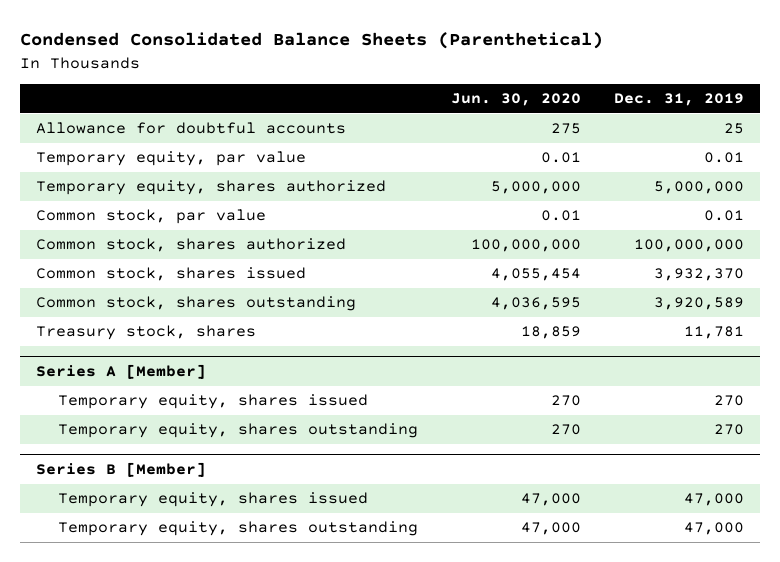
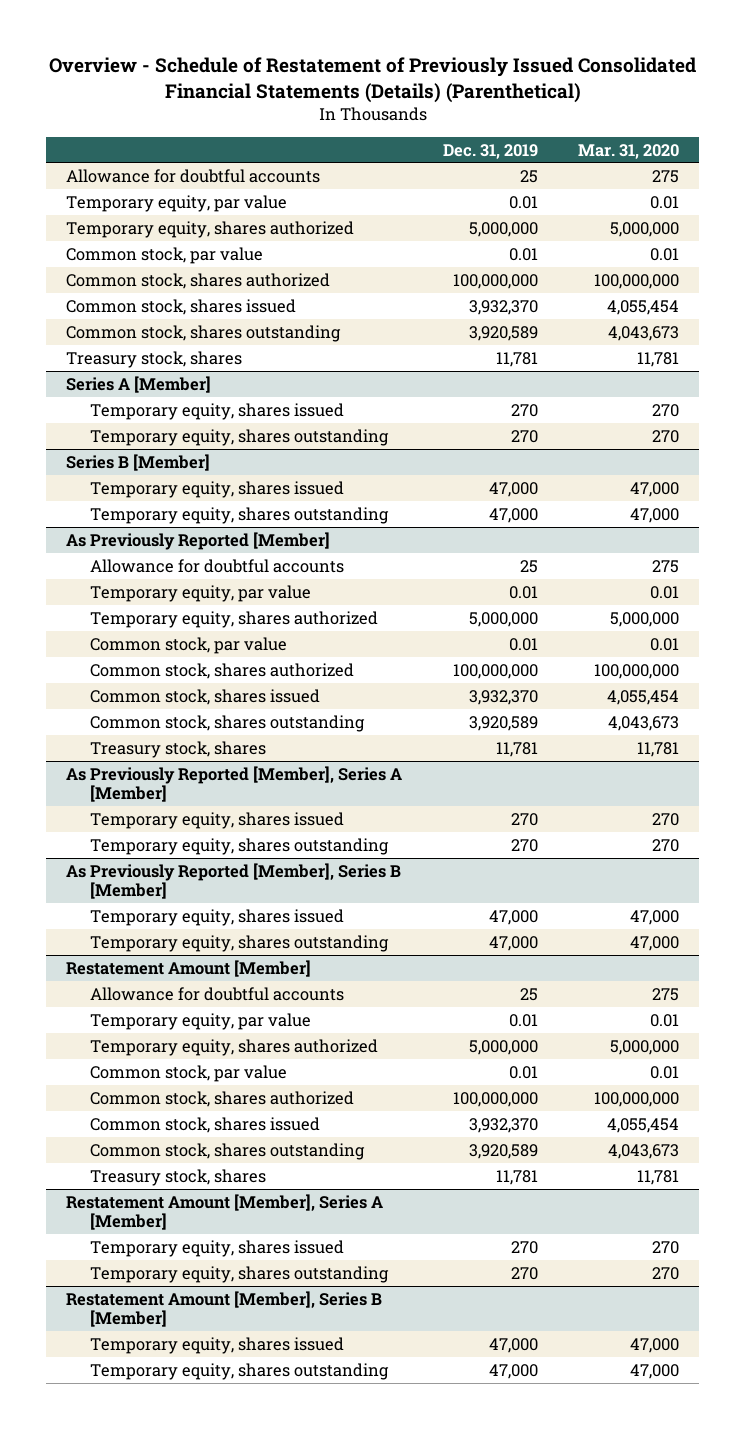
[19,32,603,50] Condensed Consolidated Balance Sheets (Parenthetical) -> [48,56,696,103] Overview - Schedule of Restatement of Previously Issued Consolidated Financial Statements (Details) (Parenthetical)
[450,93,581,107] Jun. 30, 2020 -> none
none -> [578,143,680,159] Mar. 31, 2020
none -> [66,531,331,550] As Previously Reported [Member]
none -> [89,558,344,573] Allowance for doubtful accounts
none -> [89,584,311,602] Temporary equity, par value
none -> [89,610,378,628] Temporary equity, shares authorized
none -> [89,636,287,654] Common stock, par value
none -> [89,662,354,679] Common stock, shares authorized
none -> [89,688,320,705] Common stock, shares issued
none -> [89,714,365,732] Common stock, shares outstanding
none -> [89,740,266,758] Treasury stock, shares
none -> [66,765,403,803] As Previously Reported [Member], Series A [Member]
none -> [89,811,344,829] Temporary equity, shares issued
none -> [89,837,389,855] Temporary equity, shares outstanding
none -> [66,862,402,900] As Previously Reported [Member], Series B [Member]
none -> [89,908,344,926] Temporary equity, shares issued
none -> [89,934,389,952] Temporary equity, shares outstanding
none -> [66,959,312,977] Restatement Amount [Member]
none -> [89,986,344,1001] Allowance for doubtful accounts
none -> [89,1012,311,1030] Temporary equity, par value
none -> [89,1038,378,1056] Temporary equity, shares authorized
none -> [89,1064,287,1082] Common stock, par value
none -> [89,1090,354,1107] Common stock, shares authorized
none -> [89,1116,320,1133] Common stock, shares issued
none -> [89,1142,365,1160] Common stock, shares outstanding
none -> [89,1168,266,1186] Treasury stock, shares
none -> [66,1193,384,1231] Restatement Amount [Member], Series A [Member]
none -> [89,1239,344,1257] Temporary equity, shares issued
none -> [89,1265,389,1283] Temporary equity, shares outstanding
none -> [66,1290,383,1328] Restatement Amount [Member], Series B [Member]
none -> [89,1336,344,1354] Temporary equity, shares issued
none -> [89,1362,389,1380] Temporary equity, shares outstanding

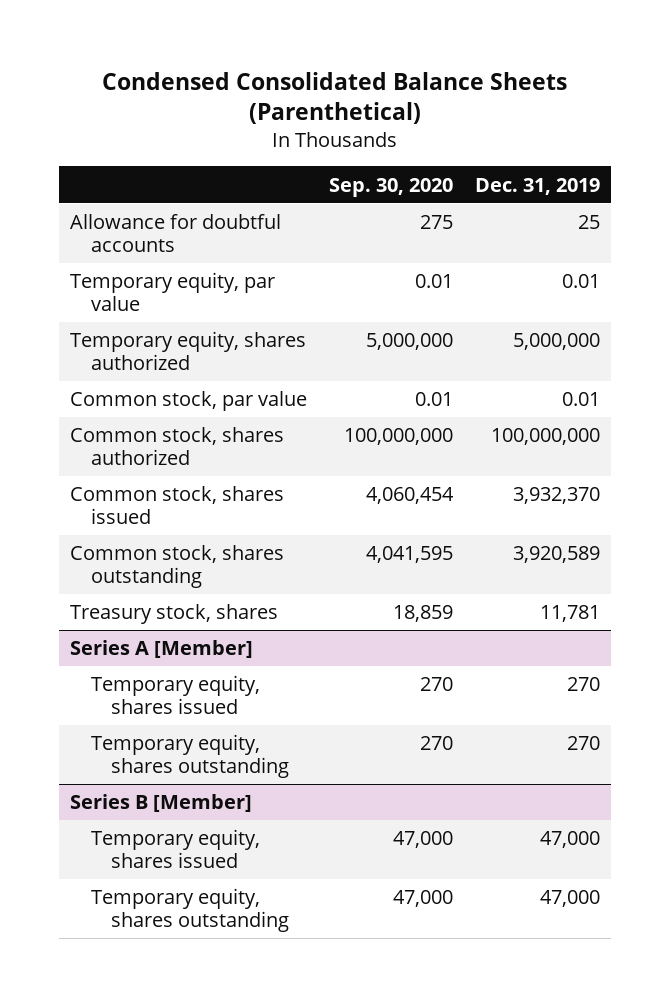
[48,56,696,103] Overview - Schedule of Restatement of Previously Issued Consolidated Financial Statements (Details) (Parenthetical) -> [102,71,568,125] Condensed Consolidated Balance Sheets (Parenthetical)
[578,143,680,159] Mar. 31, 2020 -> none
none -> [329,177,454,197] Sep. 30, 2020
[66,531,331,550] As Previously Reported [Member] -> none
[89,558,344,573] Allowance for doubtful accounts -> none
[89,584,311,602] Temporary equity, par value -> none
[89,610,378,628] Temporary equity, shares authorized -> none
[89,636,287,654] Common stock, par value -> none
[89,662,354,679] Common stock, shares authorized -> none
[89,688,320,705] Common stock, shares issued -> none
[89,714,365,732] Common stock, shares outstanding -> none
[89,740,266,758] Treasury stock, shares -> none
[66,765,403,803] As Previously Reported [Member], Series A [Member] -> none
[89,811,344,829] Temporary equity, shares issued -> none
[89,837,389,855] Temporary equity, shares outstanding -> none
[66,862,402,900] As Previously Reported [Member], Series B [Member] -> none
[89,908,344,926] Temporary equity, shares issued -> none
[89,934,389,952] Temporary equity, shares outstanding -> none
[66,959,312,977] Restatement Amount [Member] -> none
[89,986,344,1001] Allowance for doubtful accounts -> none
[89,1012,311,1030] Temporary equity, par value -> none
[89,1038,378,1056] Temporary equity, shares authorized -> none
[89,1064,287,1082] Common stock, par value -> none
[89,1090,354,1107] Common stock, shares authorized -> none
[89,1116,320,1133] Common stock, shares issued -> none
[89,1142,365,1160] Common stock, shares outstanding -> none
[89,1168,266,1186] Treasury stock, shares -> none
[66,1193,384,1231] Restatement Amount [Member], Series A [Member] -> none
[89,1239,344,1257] Temporary equity, shares issued -> none
[89,1265,389,1283] Temporary equity, shares outstanding -> none
[66,1290,383,1328] Restatement Amount [Member], Series B [Member] -> none
[89,1336,344,1354] Temporary equity, shares issued -> none
[89,1362,389,1380] Temporary equity, shares outstanding -> none

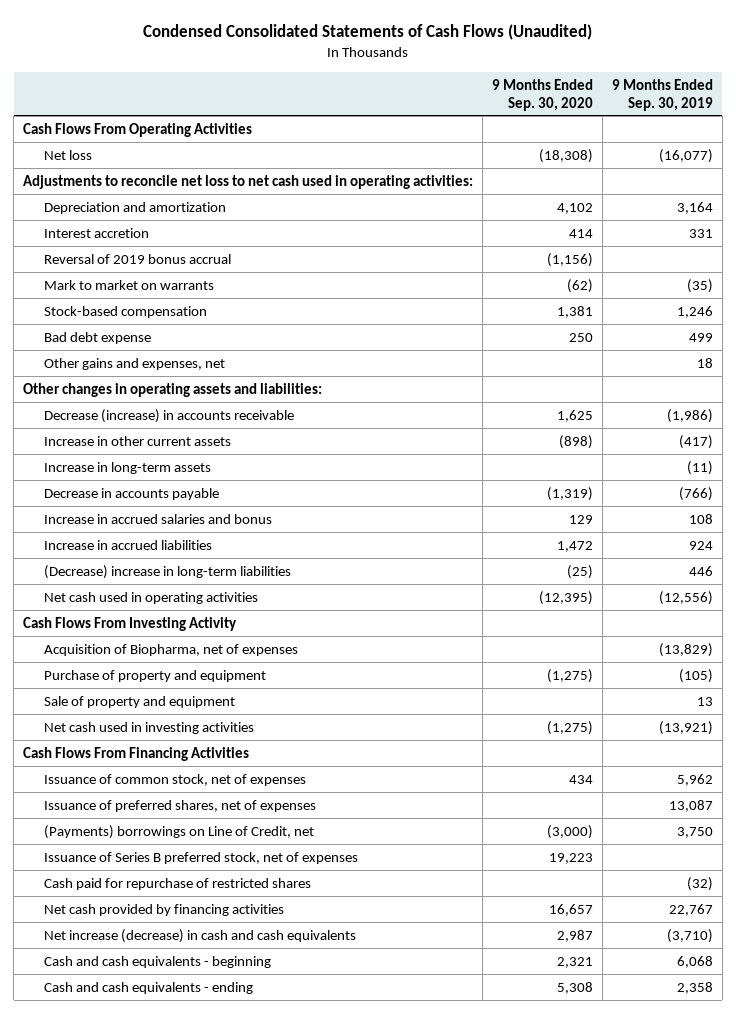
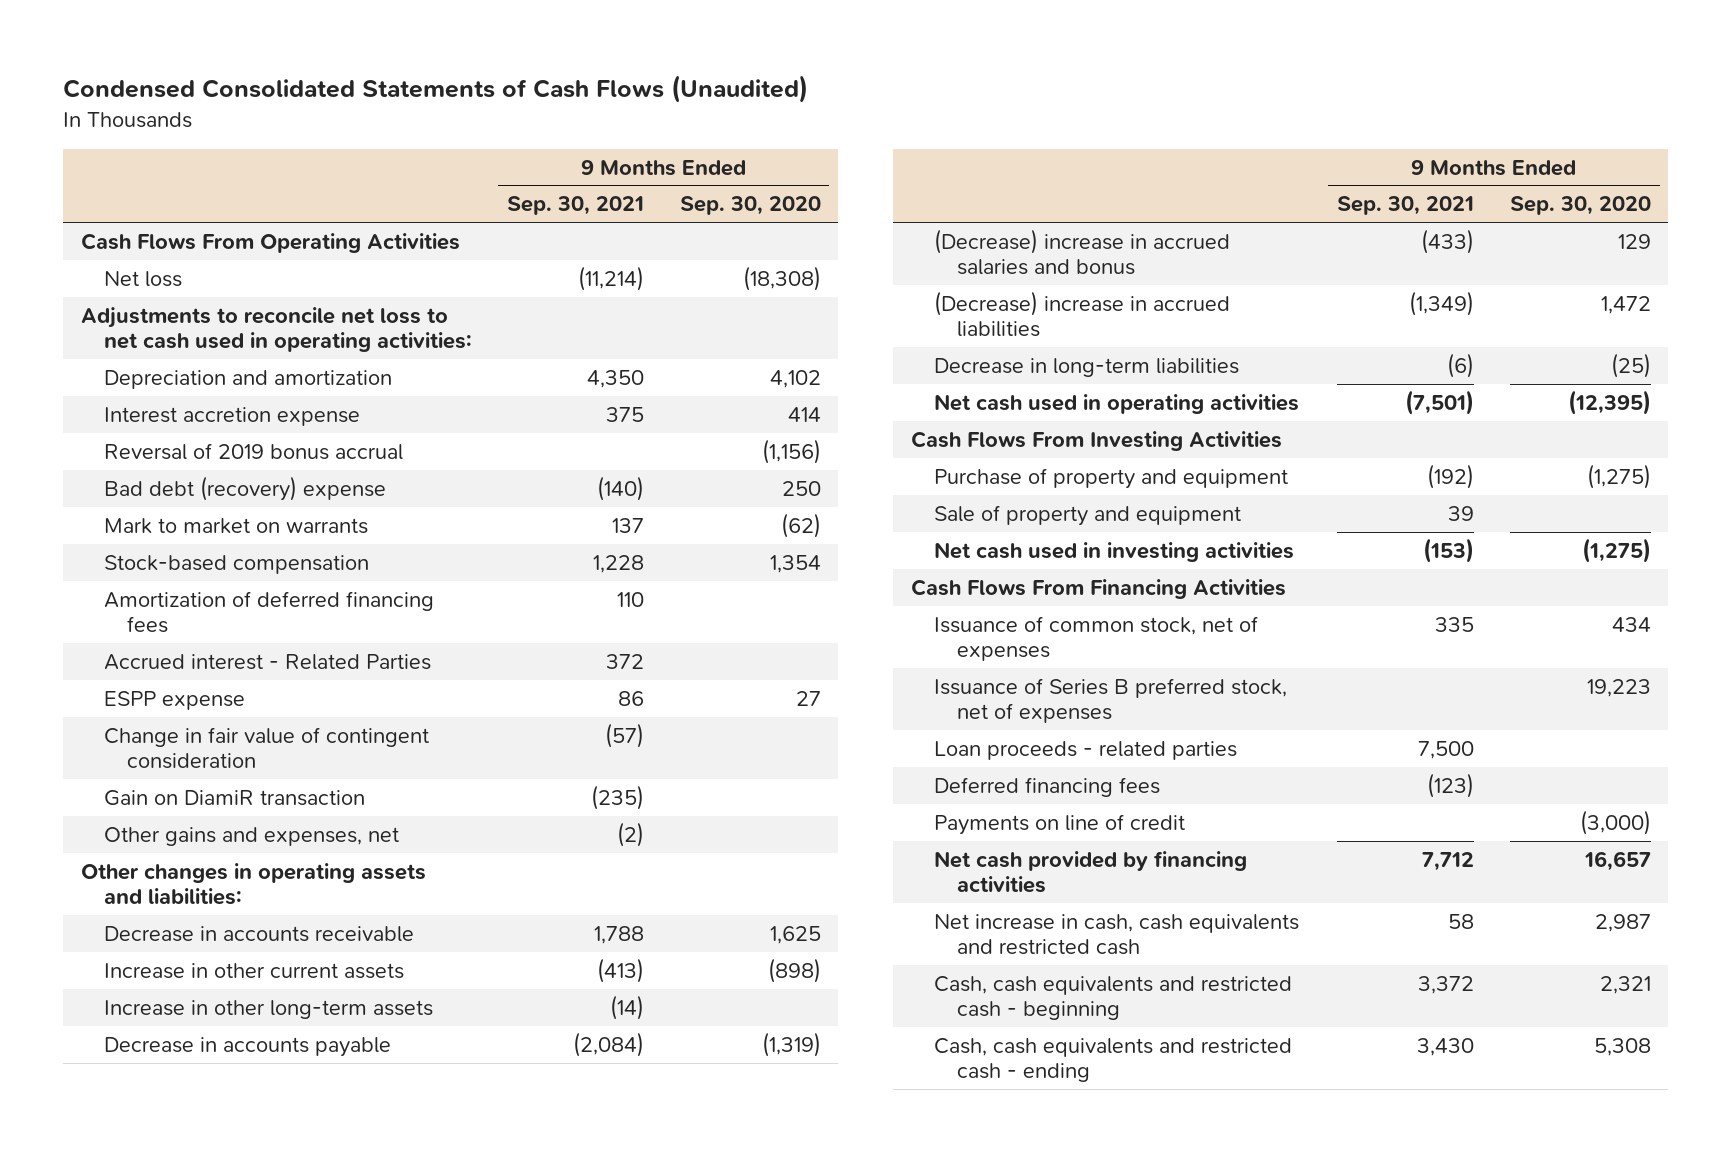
[611,78,713,111] 9 Months Ended Sep. 30, 2019 -> none
none -> [507,196,645,216] Sep. 30, 2021
[43,227,149,238] Interest accretion -> [103,406,360,426] Interest accretion expense
none -> [103,475,386,501] Bad debt (recovery) expense
[43,331,151,344] Bad debt expense -> none
[556,305,593,318] 1,381 -> [769,554,821,573] 1,354
none -> [103,590,434,634] Amortization of deferred financing fees
none -> [103,653,431,670] Accrued interest - Related Parties
none -> [103,690,245,710] ESPP expense
none -> [103,726,429,770] Change in fair value of contingent consideration
none -> [103,789,365,806] Gain on DiamiR transaction
[43,408,294,423] Decrease (increase) in accounts receivable -> [103,925,414,942] Decrease in accounts receivable
[43,461,211,474] Increase in long-term assets -> [103,999,433,1019] Increase in other long-term assets
[43,513,272,524] Increase in accrued salaries and bonus -> [933,228,1230,276] (Decrease) increase in accrued salaries and bonus
[43,539,212,550] Increase in accrued liabilities -> [933,290,1230,338] (Decrease) increase in accrued liabilities
[43,564,291,579] (Decrease) increase in long-term liabilities -> [933,357,1239,377] Decrease in long-term liabilities
[43,643,298,656] Acquisition of Biopharma, net of expenses -> none
[23,616,238,631] Cash Flows From Investing Activity -> [910,430,1282,451] Cash Flows From Investing Activities
[43,799,316,812] Issuance of preferred shares, net of expenses -> none
[43,824,314,839] (Payments) borrowings on Line of Credit, net -> none
[43,877,311,890] Cash paid for repurchase of restricted shares -> none
none -> [933,740,1237,760] Loan proceeds - related parties
none -> [933,776,1160,797] Deferred financing fees
none -> [933,813,1185,835] Payments on line of credit
[43,928,356,943] Net increase (decrease) in cash and cash equivalents -> [933,913,1299,956] Net increase in cash, cash equivalents and restricted cash
[43,955,271,968] Cash and cash equivalents - beginning -> [933,975,1292,1021] Cash, cash equivalents and restricted cash - beginning
[43,981,253,994] Cash and cash equivalents - ending -> [933,1037,1292,1083] Cash, cash equivalents and restricted cash - ending

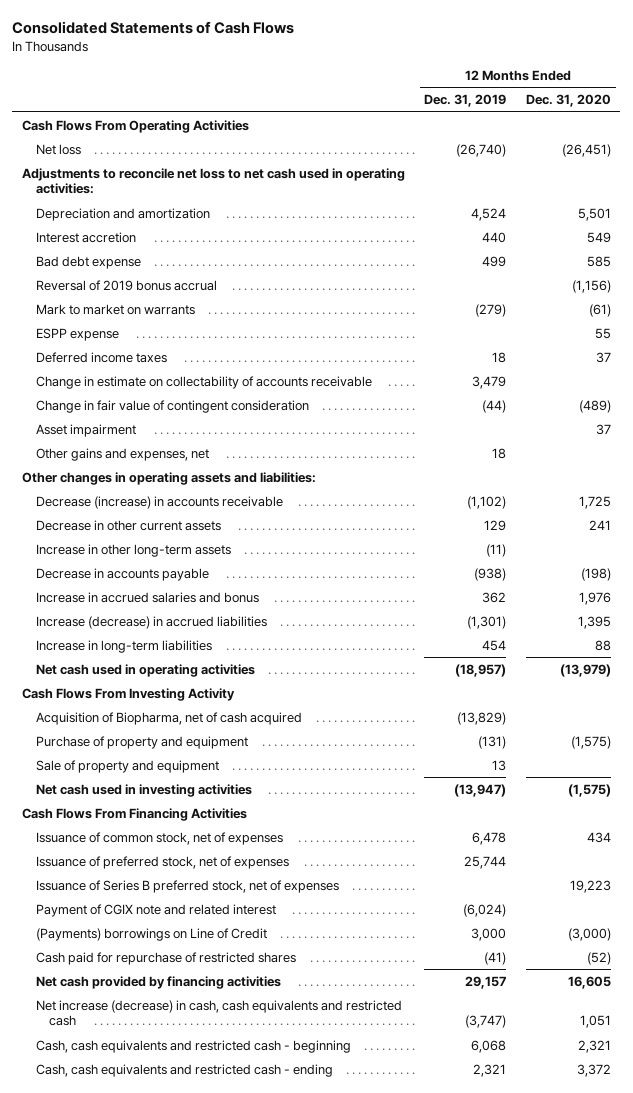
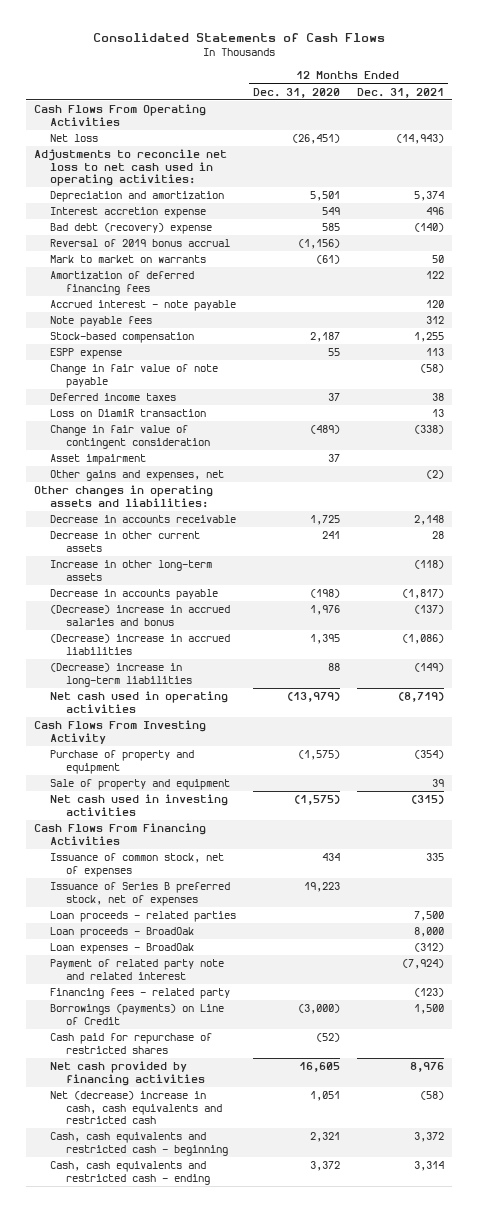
[424,94,507,108] Dec. 31, 2019 -> none
none -> [356,87,444,98] Dec. 31, 2021
[35,231,136,243] Interest accretion -> [50,207,207,219] Interest accretion expense
[35,255,141,269] Bad debt expense -> [50,223,213,235] Bad debt (recovery) expense
none -> [50,271,195,295] Amortization of deferred financing fees
none -> [50,300,237,312] Accrued interest - note payable
none -> [50,316,153,328] Note payable fees
none -> [50,332,195,344] Stock-based compensation
none -> [50,364,219,388] Change in fair value of note payable
[35,375,372,389] Change in estimate on collectability of accounts receivable -> none
none -> [50,409,207,418] Loss on DiamiR transaction
[35,495,283,509] Decrease (increase) in accounts receivable -> [50,515,237,524] Decrease in accounts receivable
[35,591,259,603] Increase in accrued salaries and bonus -> [50,605,231,626] (Decrease) increase in accrued salaries and bonus
[35,615,267,629] Increase (decrease) in accrued liabilities -> [50,634,231,655] (Decrease) increase in accrued liabilities
[35,639,212,653] Increase in long-term liabilities -> [50,663,193,687] (Decrease) increase in long-term liabilities
[35,711,302,725] Acquisition of Biopharma, net of cash acquired -> none
[35,855,289,869] Issuance of preferred stock, net of expenses -> none
none -> [50,911,237,923] Loan proceeds - related parties
none -> [50,927,195,939] Loan proceeds - BroadOak
none -> [50,943,195,955] Loan expenses - BroadOak
[35,903,276,917] Payment of CGIX note and related interest -> [50,959,225,980] Payment of related party note and related interest
none -> [50,988,231,1000] Financing fees - related party
[35,927,267,941] (Payments) borrowings on Line of Credit -> [50,1004,225,1025] Borrowings (payments) on Line of Credit
[35,999,402,1027] Net increase (decrease) in cash, cash equivalents and restricted cash -> [50,1091,223,1125] Net (decrease) increase in cash, cash equivalents and restricted cash

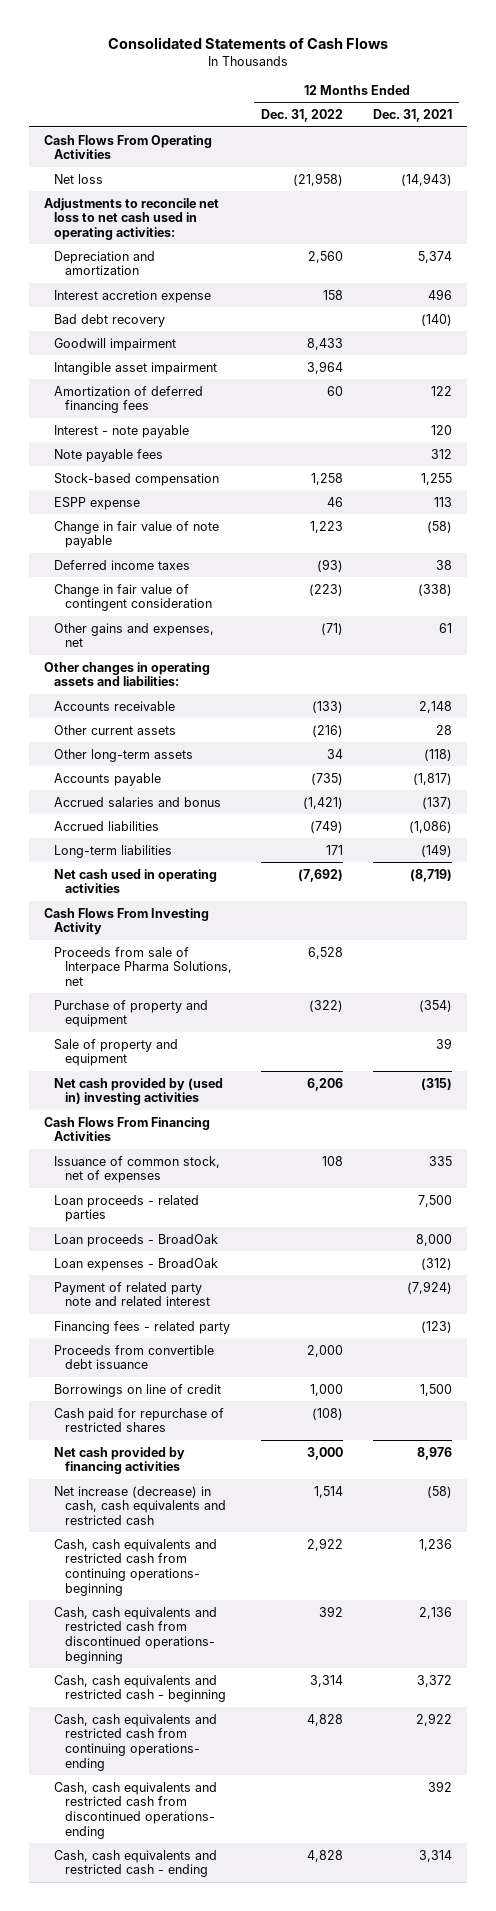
[253,87,341,98] Dec. 31, 2020 -> none
none -> [261,109,344,123] Dec. 31, 2022
[50,239,231,248] Reversal of 2019 bonus accrual -> none
[50,255,207,264] Mark to market on warrants -> none
[50,223,213,235] Bad debt (recovery) expense -> [54,313,166,327] Bad debt recovery
none -> [54,337,177,351] Goodwill impairment
none -> [54,361,218,375] Intangible asset impairment
[50,300,237,312] Accrued interest - note payable -> [54,424,190,438] Interest - note payable
[50,409,207,418] Loss on DiamiR transaction -> none
[50,454,147,466] Asset impairment -> none
[425,470,444,480] (2) -> [439,622,453,633] 61
[50,515,237,524] Decrease in accounts receivable -> [54,700,176,711] Accounts receivable
[50,531,201,552] Decrease in other current assets -> [54,724,177,735] Other current assets
[50,560,213,581] Increase in other long-term assets -> [54,748,194,762] Other long-term assets
[50,589,219,601] Decrease in accounts payable -> [54,772,162,786] Accounts payable
[50,605,231,626] (Decrease) increase in accrued salaries and bonus -> [54,796,222,807] Accrued salaries and bonus
[50,634,231,655] (Decrease) increase in accrued liabilities -> [54,820,160,831] Accrued liabilities
[50,663,193,687] (Decrease) increase in long-term liabilities -> [54,844,173,858] Long-term liabilities
none -> [54,946,232,987] Proceeds from sale of Interpace Pharma Solutions, net
[50,794,229,816] Net cash used in investing activities -> [54,1077,224,1106] Net cash provided by (used in) investing activities
[50,882,231,906] Issuance of Series B preferred stock, net of expenses -> none
none -> [54,1344,215,1370] Proceeds from convertible debt issuance
[50,1004,225,1025] Borrowings (payments) on Line of Credit -> [54,1383,222,1397] Borrowings on line of credit
[50,1091,223,1125] Net (decrease) increase in cash, cash equivalents and restricted cash -> [54,1485,226,1526] Net increase (decrease) in cash, cash equivalents and restricted cash
none -> [54,1538,218,1596] Cash, cash equivalents and restricted cash from continuing operations- beginning
none -> [54,1606,218,1664] Cash, cash equivalents and restricted cash from discontinued operations- beginning
none -> [54,1713,218,1771] Cash, cash equivalents and restricted cash from continuing operations- ending
none -> [54,1781,218,1839] Cash, cash equivalents and restricted cash from discontinued operations- ending

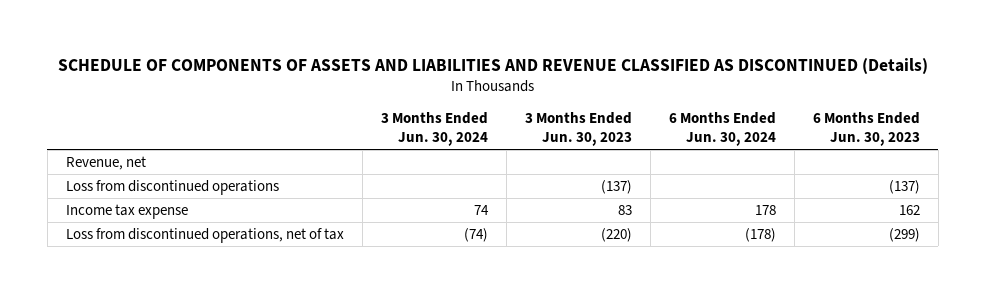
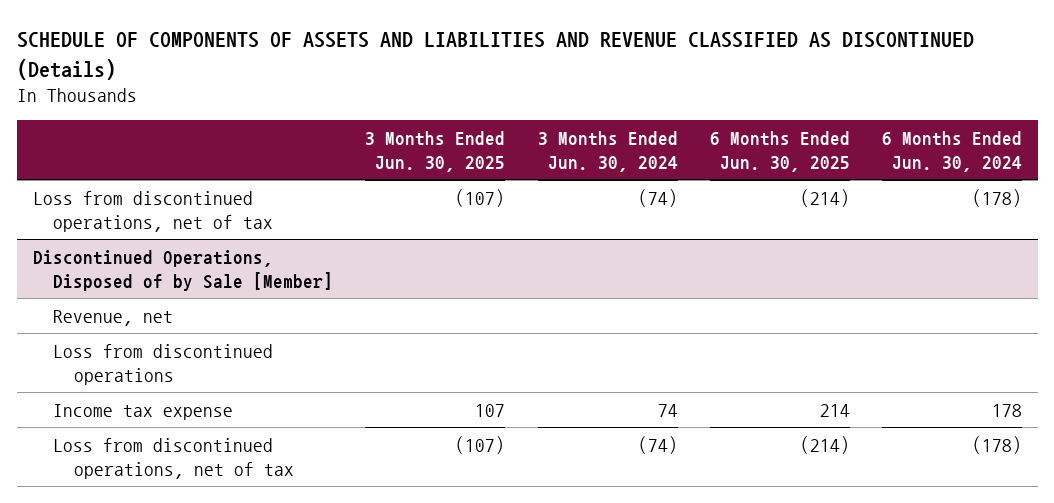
[524,112,632,147] 3 Months Ended Jun. 30, 2023 -> none
[812,112,920,147] 6 Months Ended Jun. 30, 2023 -> none
none -> [365,130,506,172] 3 Months Ended Jun. 30, 2025
none -> [709,130,850,172] 6 Months Ended Jun. 30, 2025
none -> [32,190,274,232] Loss from discontinued operations, net of tax
none -> [32,249,334,291] Discontinued Operations, Disposed of by Sale [Member]

